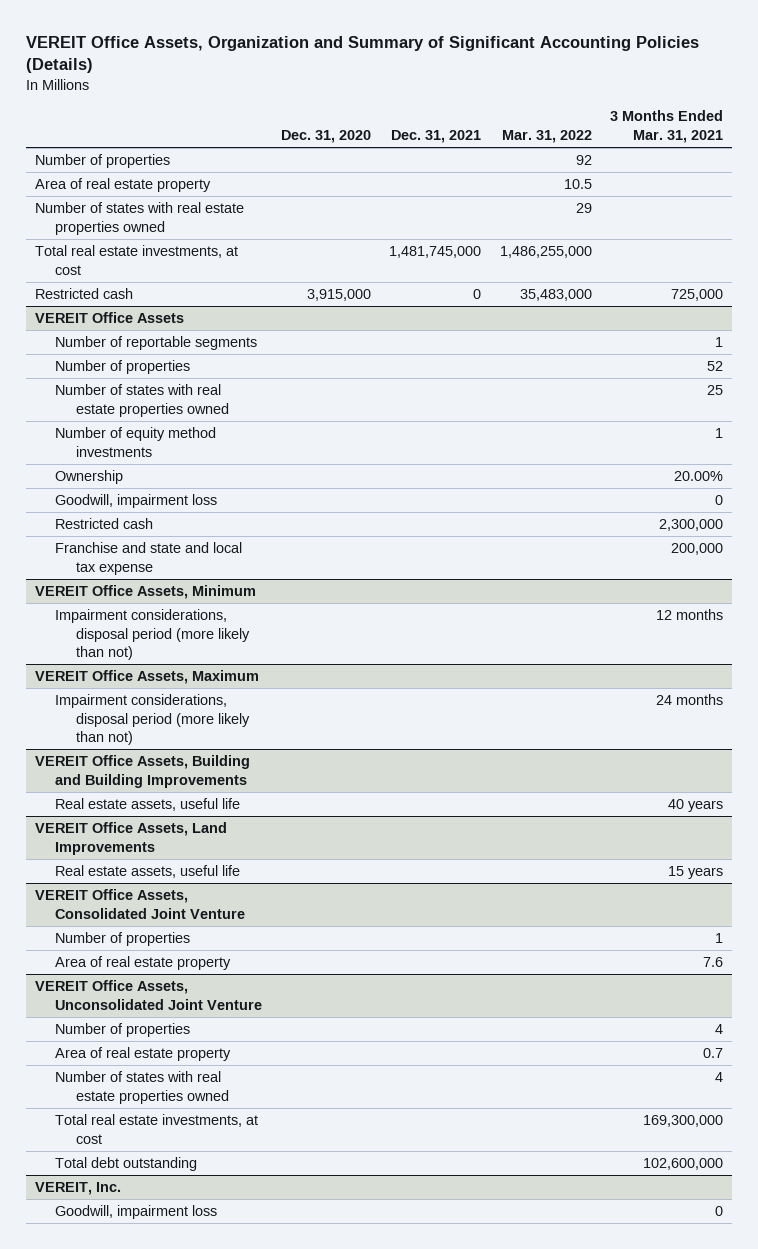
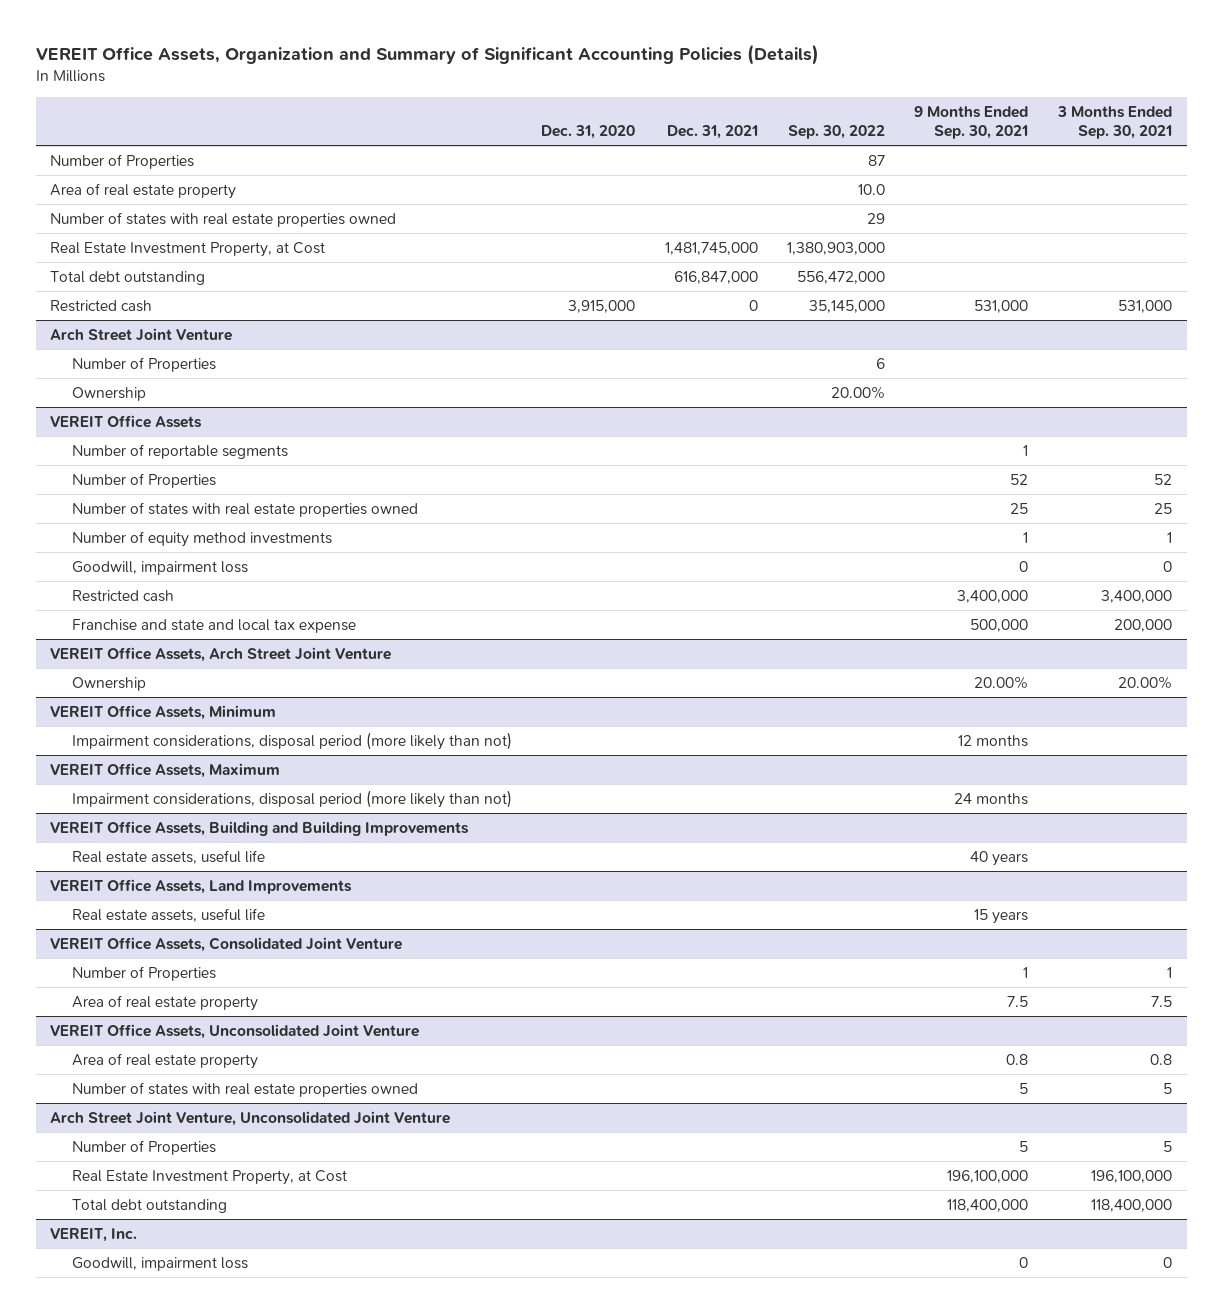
[501,130,592,144] Mar. 31, 2022 -> none
[610,110,724,144] 3 Months Ended Mar. 31, 2021 -> none
none -> [788,125,886,140] Sep. 30, 2022
none -> [914,105,1029,140] 9 Months Ended Sep. 30, 2021
none -> [1056,105,1172,140] 3 Months Ended Sep. 30, 2021
[34,154,170,169] Number of properties -> [50,153,195,169] Number of Properties
[34,245,238,275] Total real estate investments, at cost -> [50,241,326,257] Real Estate Investment Property, at Cost
none -> [50,270,206,285] Total debt outstanding
none -> [50,327,233,341] Arch Street Joint Venture
none -> [71,356,216,372] Number of Properties
none -> [71,386,146,401] Ownership
[55,360,191,375] Number of properties -> [71,472,216,488] Number of Properties
[55,470,124,485] Ownership -> none
none -> [50,646,392,662] VEREIT Office Assets, Arch Street Joint Venture
none -> [71,676,146,691] Ownership
[55,932,191,947] Number of properties -> [71,965,216,981] Number of Properties
[55,1023,191,1038] Number of properties -> none
[55,1114,259,1144] Total real estate investments, at cost -> none
[55,1157,198,1172] Total debt outstanding -> none
none -> [50,1110,451,1126] Arch Street Joint Venture, Unconsolidated Joint Venture
none -> [71,1139,216,1155] Number of Properties
none -> [71,1169,347,1185] Real Estate Investment Property, at Cost
none -> [71,1198,227,1213] Total debt outstanding

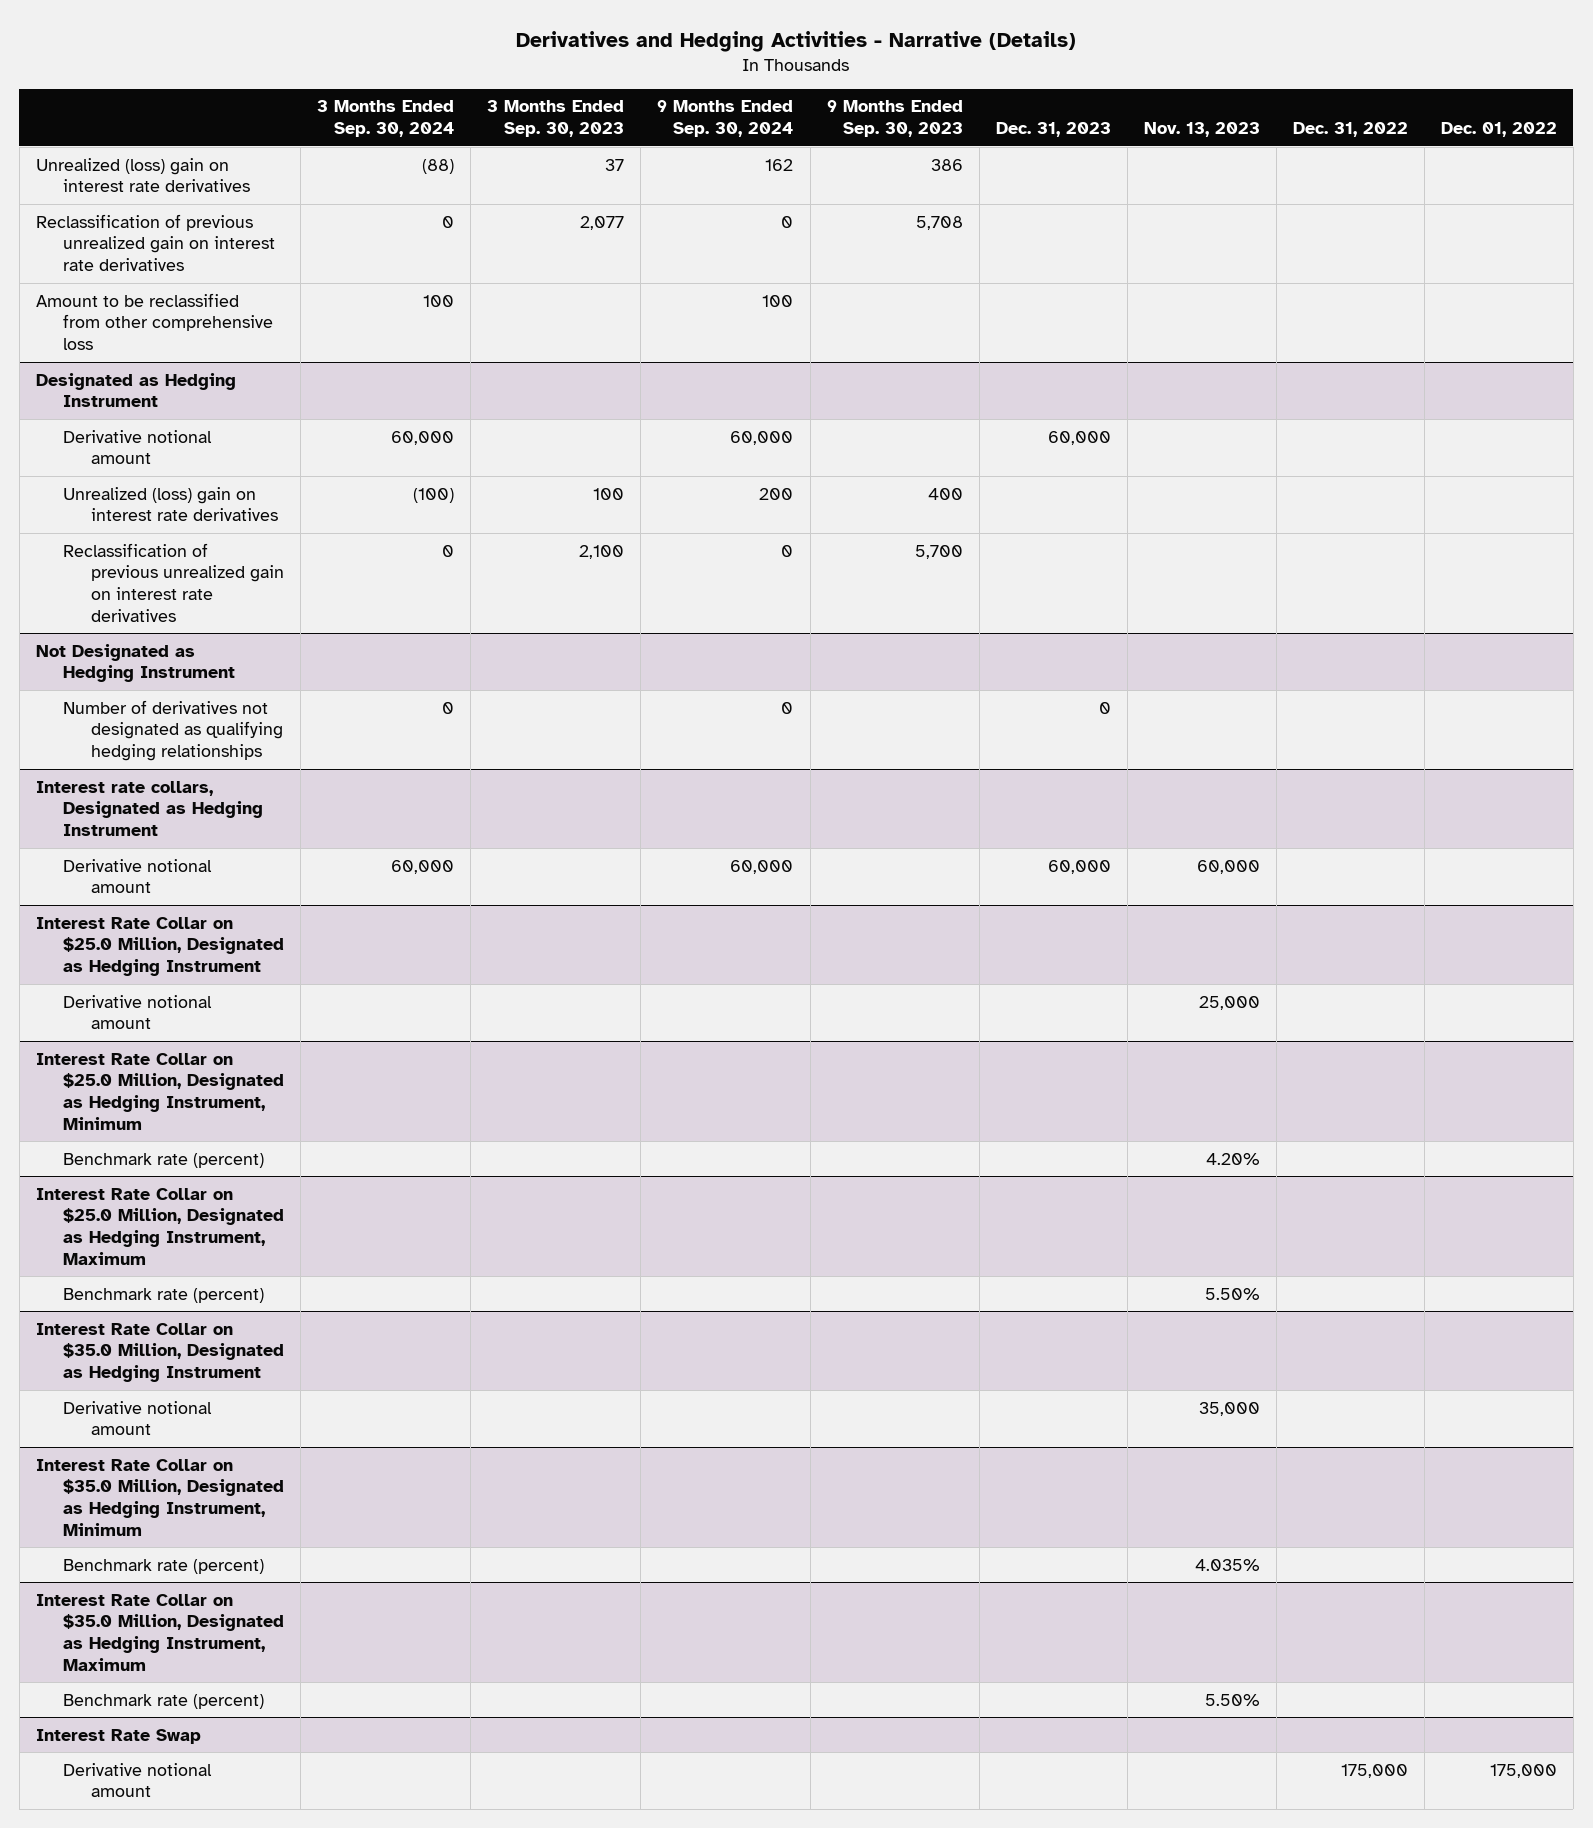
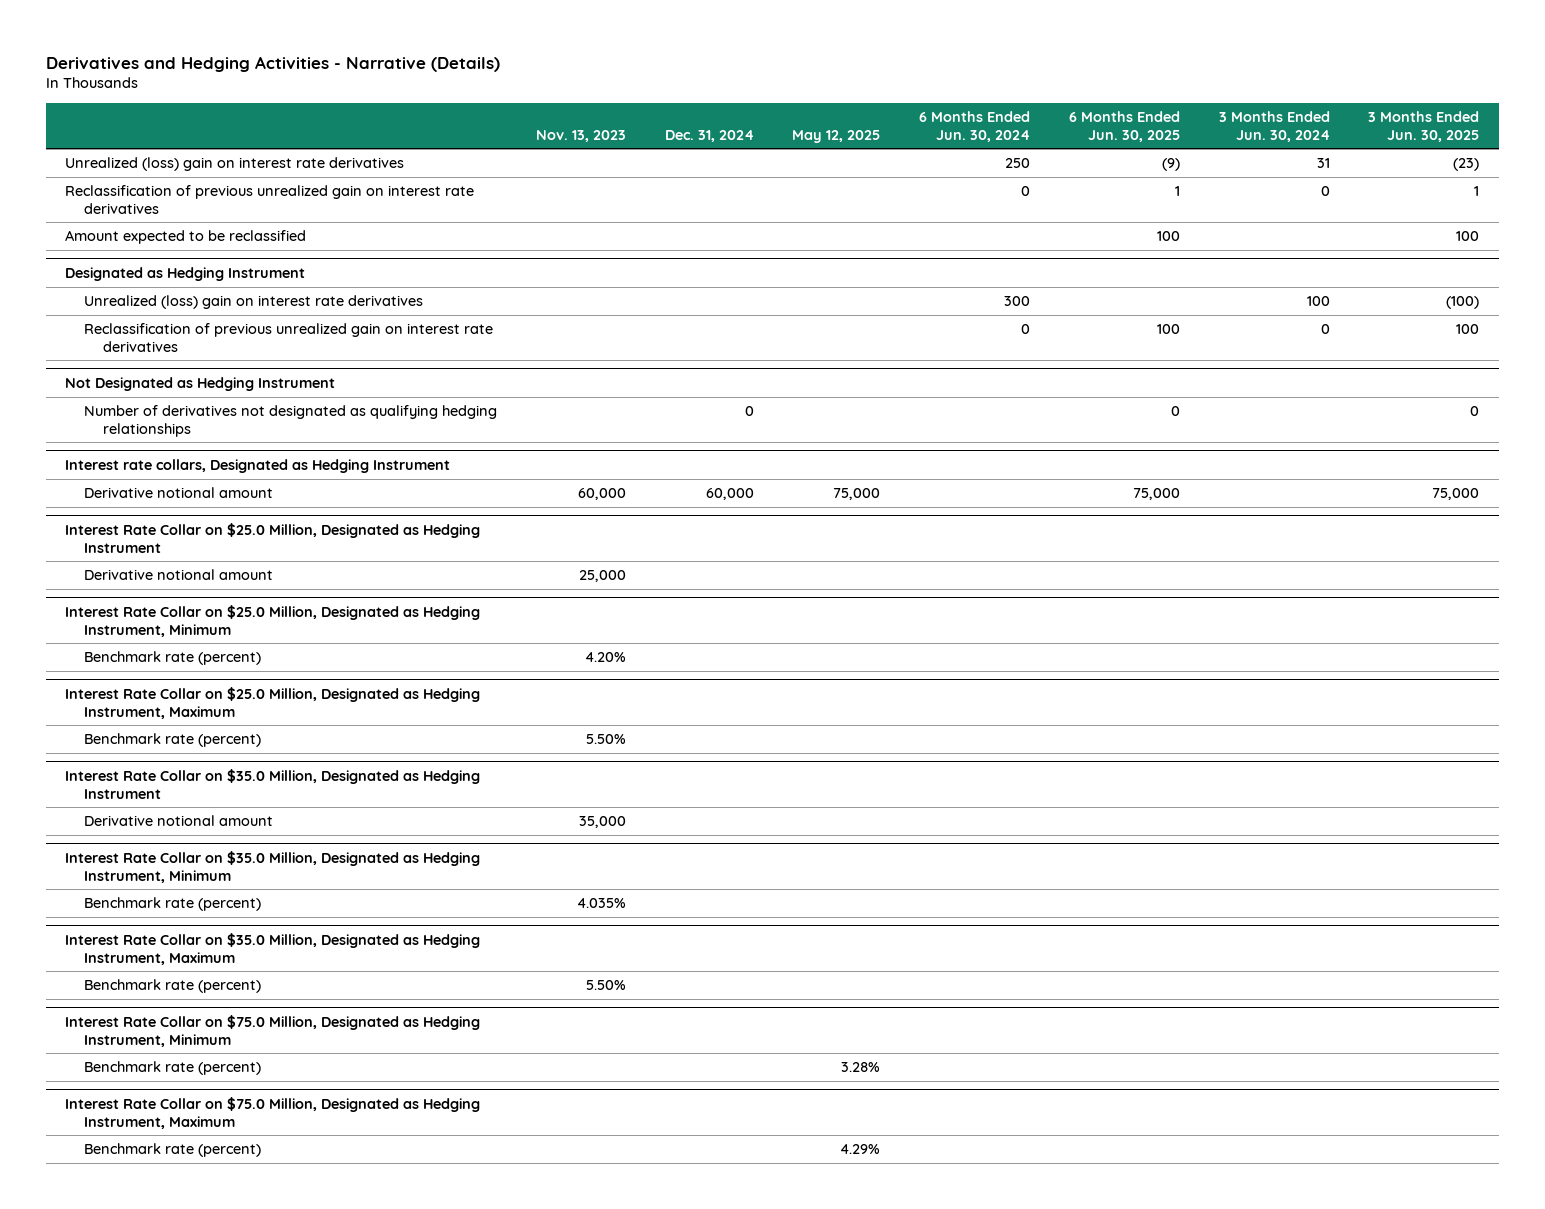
[317,100,455,137] 3 Months Ended Sep. 30, 2024 -> none
[487,100,625,137] 3 Months Ended Sep. 30, 2023 -> none
[657,100,794,137] 9 Months Ended Sep. 30, 2024 -> none
[826,100,963,137] 9 Months Ended Sep. 30, 2023 -> none
[995,121,1111,137] Dec. 31, 2023 -> none
[1292,121,1408,137] Dec. 31, 2022 -> none
[1440,121,1557,137] Dec. 01, 2022 -> none
none -> [664,129,754,142] Dec. 31, 2024
none -> [792,129,881,143] May 12, 2025
none -> [919,110,1031,142] 6 Months Ended Jun. 30, 2024
none -> [1068,110,1180,142] 6 Months Ended Jun. 30, 2025
none -> [1218,110,1330,142] 3 Months Ended Jun. 30, 2024
none -> [1368,110,1480,142] 3 Months Ended Jun. 30, 2025
[35,292,274,350] Amount to be reclassified from other comprehensive loss -> [65,229,307,244] Amount expected to be reclassified
[63,429,213,465] Derivative notional amount -> none
[35,1728,201,1744] Interest Rate Swap -> none
[63,1762,213,1798] Derivative notional amount -> none
none -> [65,1014,481,1047] Interest Rate Collar on $75.0 Million, Designated as Hedging Instrument, Minimum
none -> [83,1060,261,1075] Benchmark rate (percent)
none -> [65,1096,481,1129] Interest Rate Collar on $75.0 Million, Designated as Hedging Instrument, Maximum
none -> [83,1142,261,1157] Benchmark rate (percent)

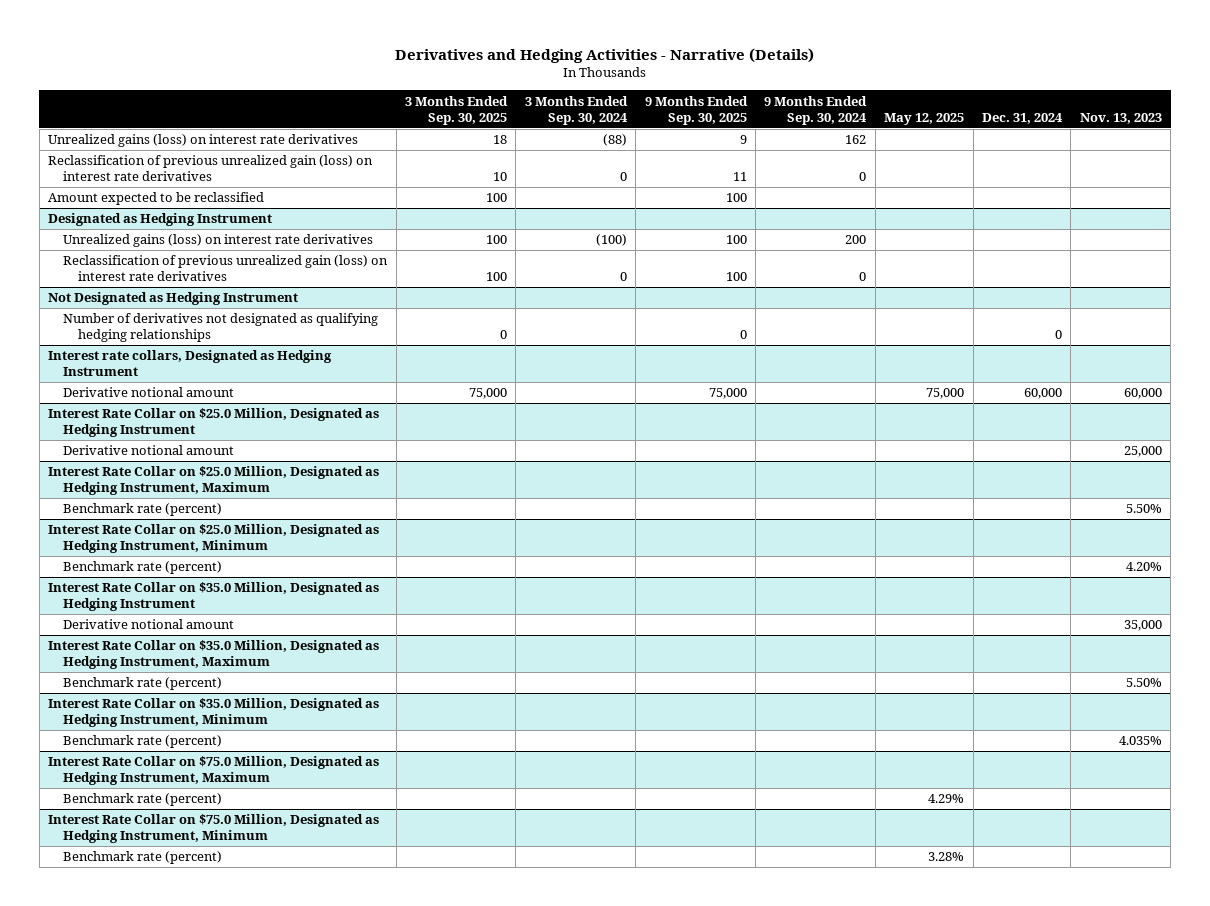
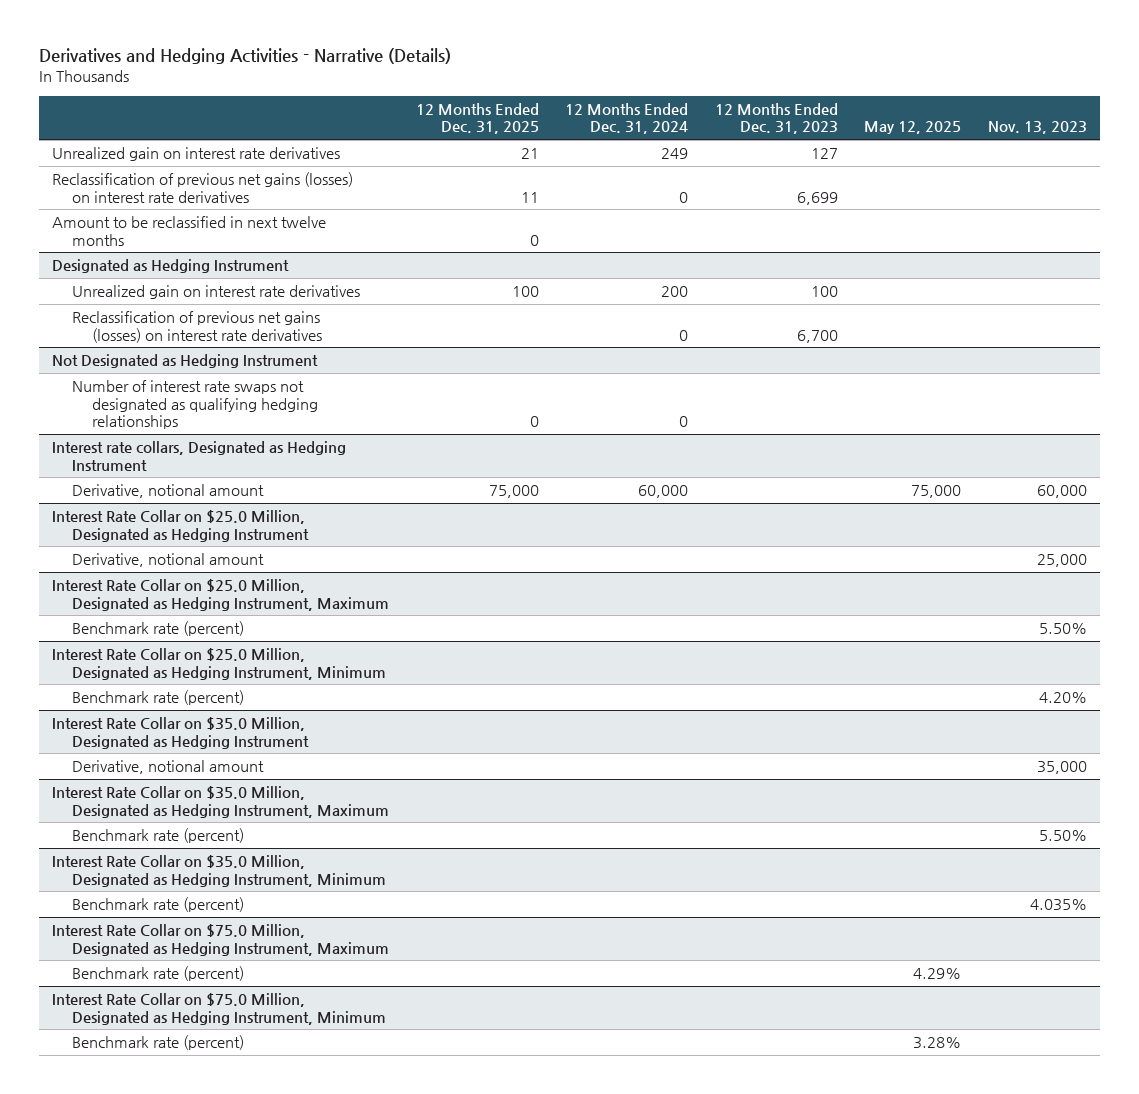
[404,95,508,125] 3 Months Ended Sep. 30, 2025 -> none
[524,95,628,125] 3 Months Ended Sep. 30, 2024 -> none
[644,95,748,125] 9 Months Ended Sep. 30, 2025 -> none
[764,95,868,125] 9 Months Ended Sep. 30, 2024 -> none
[981,112,1063,124] Dec. 31, 2024 -> none
none -> [415,102,539,135] 12 Months Ended Dec. 31, 2025
none -> [565,102,689,135] 12 Months Ended Dec. 31, 2024
none -> [714,102,838,135] 12 Months Ended Dec. 31, 2023
[48,134,359,148] Unrealized gains (loss) on interest rate derivatives -> [51,147,340,162] Unrealized gain on interest rate derivatives
[48,155,374,182] Reclassification of previous unrealized gain (loss) on interest rate derivatives -> [51,172,353,203] Reclassification of previous net gains (losses) on interest rate derivatives
[48,192,265,206] Amount expected to be reclassified -> [51,216,326,246] Amount to be reclassified in next twelve months
[63,234,374,248] Unrealized gains (loss) on interest rate derivatives -> [72,285,361,300] Unrealized gain on interest rate derivatives
[63,255,389,282] Reclassification of previous unrealized gain (loss) on interest rate derivatives -> [72,311,323,343] Reclassification of previous net gains (losses) on interest rate derivatives
[63,313,379,343] Number of derivatives not designated as qualifying hedging relationships -> [72,380,319,430] Number of interest rate swaps not designated as qualifying hedging relationships
[63,387,235,398] Derivative notional amount -> [72,484,265,499] Derivative, notional amount
[63,445,235,456] Derivative notional amount -> [72,553,265,568] Derivative, notional amount
[63,619,235,630] Derivative notional amount -> [72,760,265,775] Derivative, notional amount

